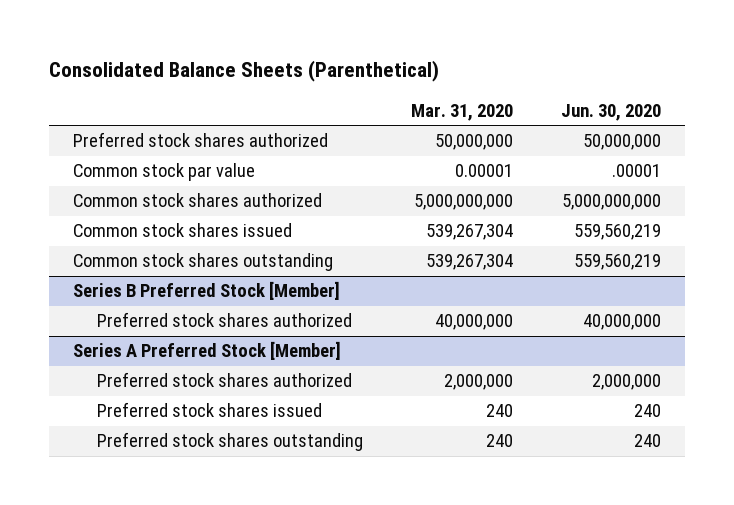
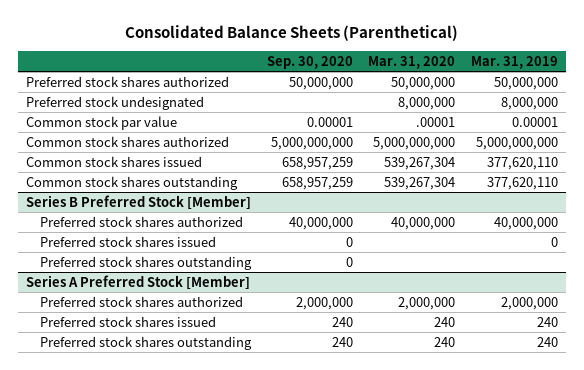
[560,104,661,122] Jun. 30, 2020 -> none
none -> [266,55,353,69] Sep. 30, 2020
none -> [471,55,559,69] Mar. 31, 2019
none -> [25,95,204,110] Preferred stock undesignated
[454,164,513,178] 0.00001 -> [416,116,456,127] .00001
none -> [40,235,217,247] Preferred stock shares issued
none -> [40,255,253,270] Preferred stock shares outstanding

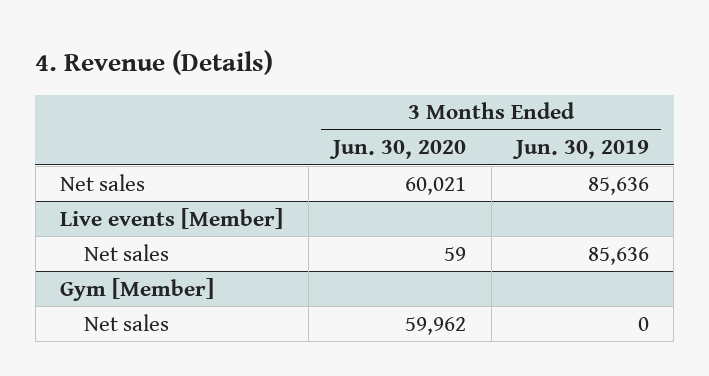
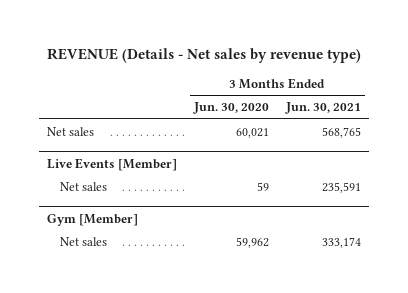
[35,50,274,76] 4. Revenue (Details) -> [46,47,361,63] REVENUE (Details - Net sales by revenue type)
[511,140,649,160] Jun. 30, 2019 -> none
none -> [284,102,361,115] Jun. 30, 2021
[60,207,284,229] Live events [Member] -> [47,157,178,171] Live Events [Member]

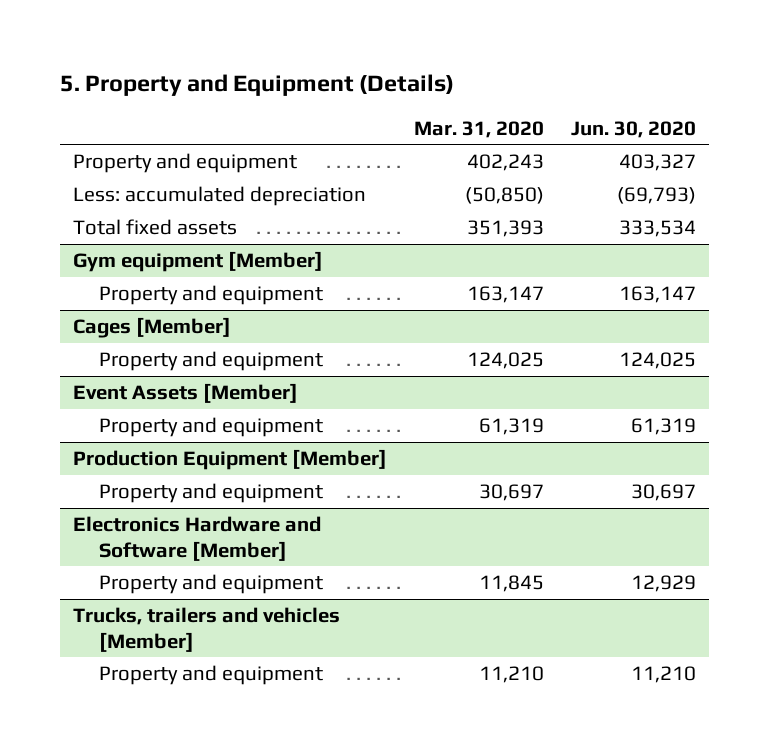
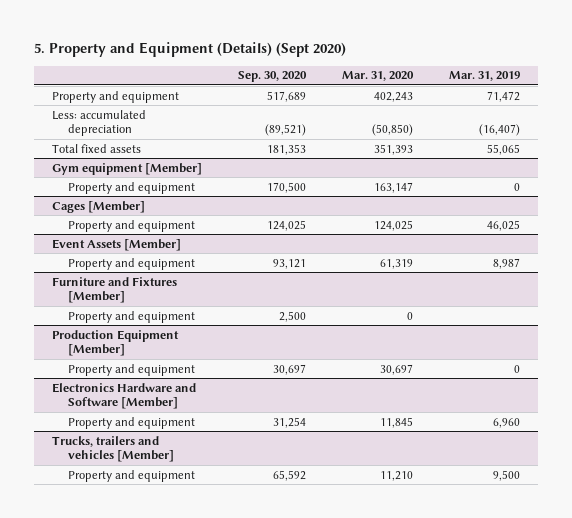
[59,74,454,97] 5. Property and Equipment (Details) -> [33,42,346,58] 5. Property and Equipment (Details) (Sept 2020)
[570,120,696,138] Jun. 30, 2020 -> none
none -> [237,71,307,83] Sep. 30, 2020
none -> [449,71,521,82] Mar. 31, 2019
none -> [51,276,177,304] Furniture and Fixtures [Member]
none -> [67,310,195,323] Property and equipment

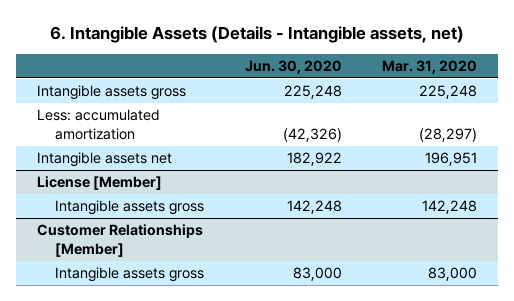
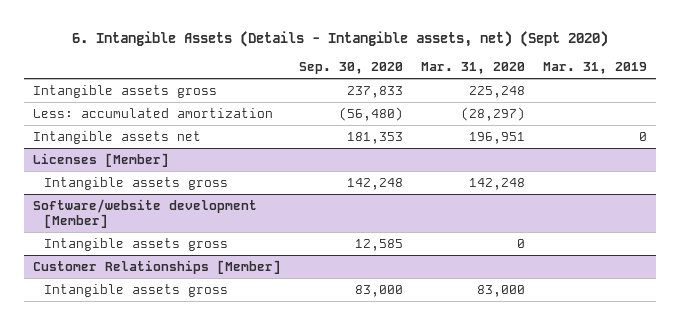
[49,26,464,44] 6. Intangible Assets (Details - Intangible assets, net) -> [72,30,609,47] 6. Intangible Assets (Details - Intangible assets, net) (Sept 2020)
[244,60,342,75] Jun. 30, 2020 -> none
none -> [299,62,404,75] Sep. 30, 2020
none -> [543,62,648,75] Mar. 31, 2019
[36,176,162,191] License [Member] -> [32,152,169,167] Licenses [Member]
none -> [32,198,257,228] Software/website development [Member]
none -> [44,237,229,251] Intangible assets gross

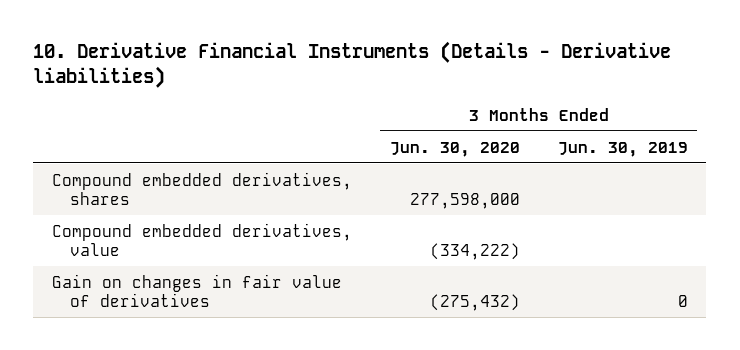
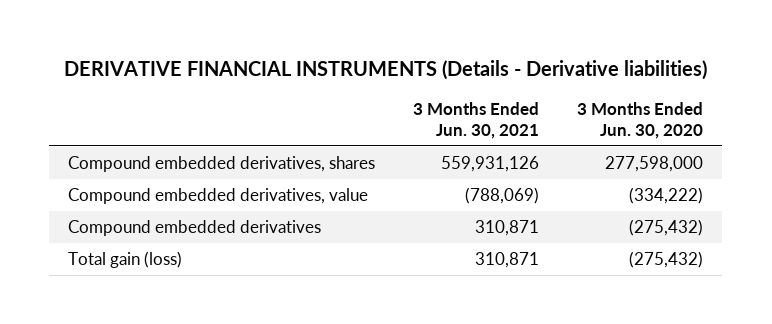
[33,41,672,89] 10. Derivative Financial Instruments (Details - Derivative liabilities) -> [63,59,707,80] DERIVATIVE FINANCIAL INSTRUMENTS (Details - Derivative liabilities)
[557,141,688,157] Jun. 30, 2019 -> none
none -> [413,101,540,140] 3 Months Ended Jun. 30, 2021
none -> [68,219,322,236] Compound embedded derivatives
[52,273,343,307] Gain on changes in fair value of derivatives -> [68,250,183,268] Total gain (loss)

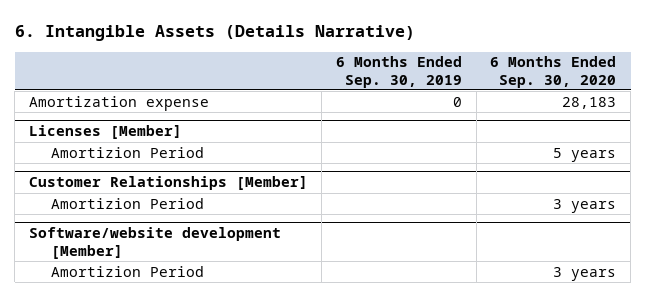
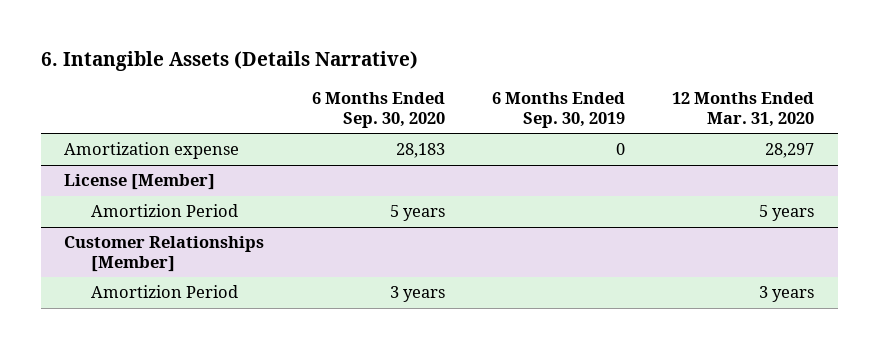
none -> [672,92,815,127] 12 Months Ended Mar. 31, 2020
[28,125,182,140] Licenses [Member] -> [64,174,216,191] License [Member]
[28,227,281,259] Software/website development [Member] -> none
[50,265,204,277] Amortizion Period -> none

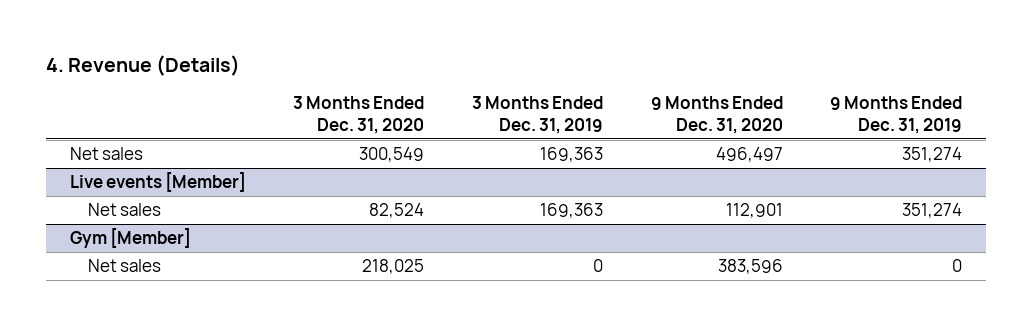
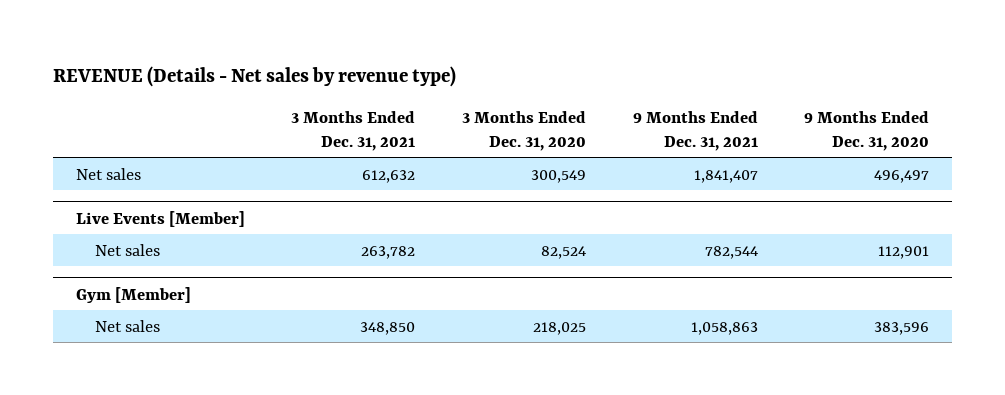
[46,55,241,77] 4. Revenue (Details) -> [52,66,456,88] REVENUE (Details - Net sales by revenue type)
[471,96,603,134] 3 Months Ended Dec. 31, 2019 -> none
[830,96,963,134] 9 Months Ended Dec. 31, 2019 -> none
none -> [291,110,416,151] 3 Months Ended Dec. 31, 2021
none -> [632,110,758,151] 9 Months Ended Dec. 31, 2021
[69,172,246,193] Live events [Member] -> [75,210,245,227] Live Events [Member]

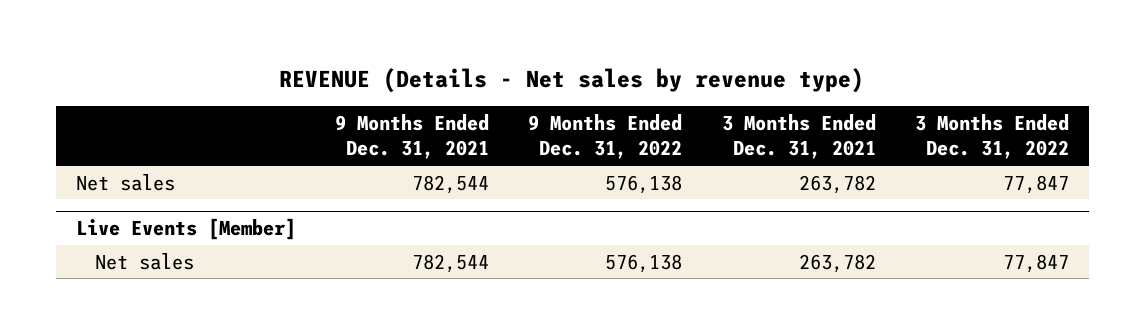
[462,110,587,151] 3 Months Ended Dec. 31, 2020 -> none
[804,110,930,151] 9 Months Ended Dec. 31, 2020 -> none
none -> [528,113,683,160] 9 Months Ended Dec. 31, 2022
none -> [915,113,1070,160] 3 Months Ended Dec. 31, 2022
[362,169,416,183] 612,632 -> [798,174,876,194] 263,782
[693,169,758,183] 1,841,407 -> [411,174,489,194] 782,544
[75,286,191,303] Gym [Member] -> none
[94,319,160,332] Net sales -> none

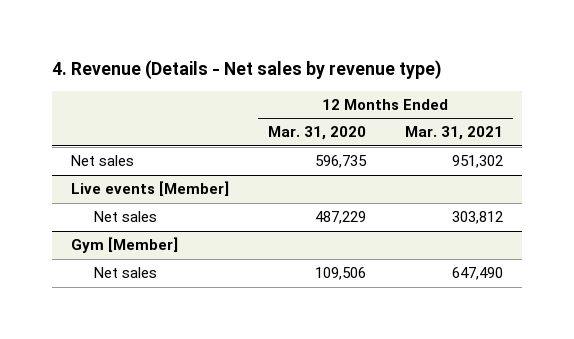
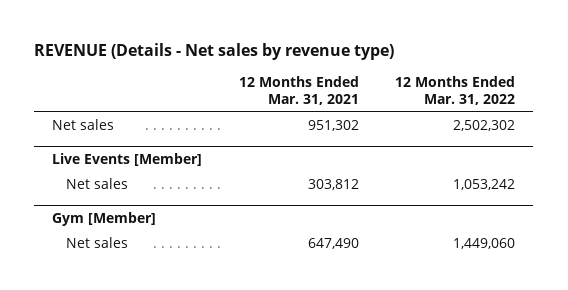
[51,60,442,80] 4. Revenue (Details - Net sales by revenue type) -> [34,42,395,60] REVENUE (Details - Net sales by revenue type)
[267,126,366,141] Mar. 31, 2020 -> none
none -> [395,75,516,106] 12 Months Ended Mar. 31, 2022
[71,181,230,197] Live events [Member] -> [52,153,203,167] Live Events [Member]

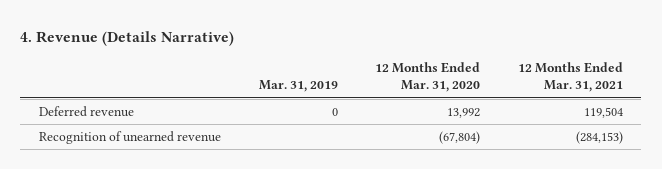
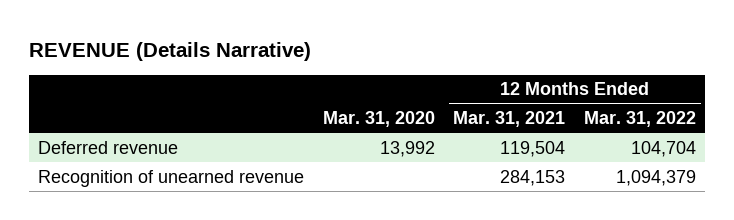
[20,30,235,46] 4. Revenue (Details Narrative) -> [28,41,311,61] REVENUE (Details Narrative)
[258,80,338,93] Mar. 31, 2019 -> none
[375,62,481,93] 12 Months Ended Mar. 31, 2020 -> none
none -> [322,111,435,128] Mar. 31, 2020
none -> [583,111,696,128] Mar. 31, 2022
[575,131,623,145] (284,153) -> [500,169,566,186] 284,153

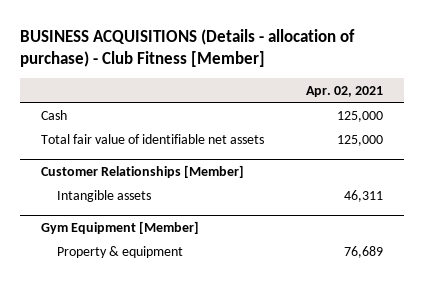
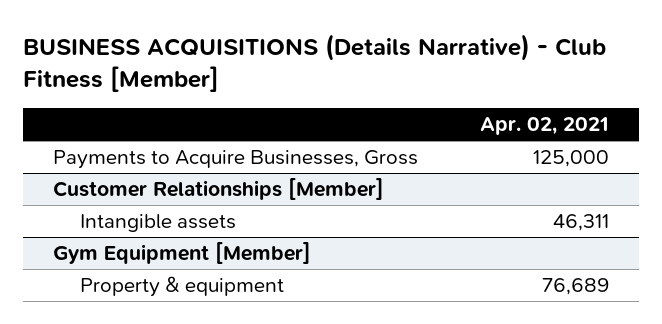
[20,29,356,68] BUSINESS ACQUISITIONS (Details - allocation of purchase) - Club Fitness [Member] -> [22,34,606,93] BUSINESS ACQUISITIONS (Details Narrative) - Club Fitness [Member]
[41,133,265,144] Total fair value of identifiable net assets -> none
[41,109,68,120] Cash -> [53,150,419,170] Payments to Acquire Businesses, Gross

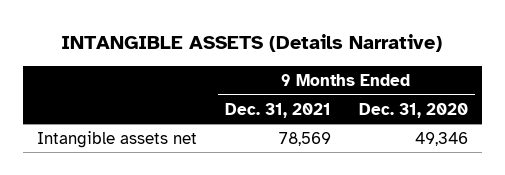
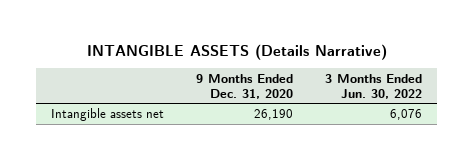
[224,102,331,118] Dec. 31, 2021 -> none
none -> [324,73,422,99] 3 Months Ended Jun. 30, 2022
[414,132,468,147] 49,346 -> [254,109,294,121] 26,190

